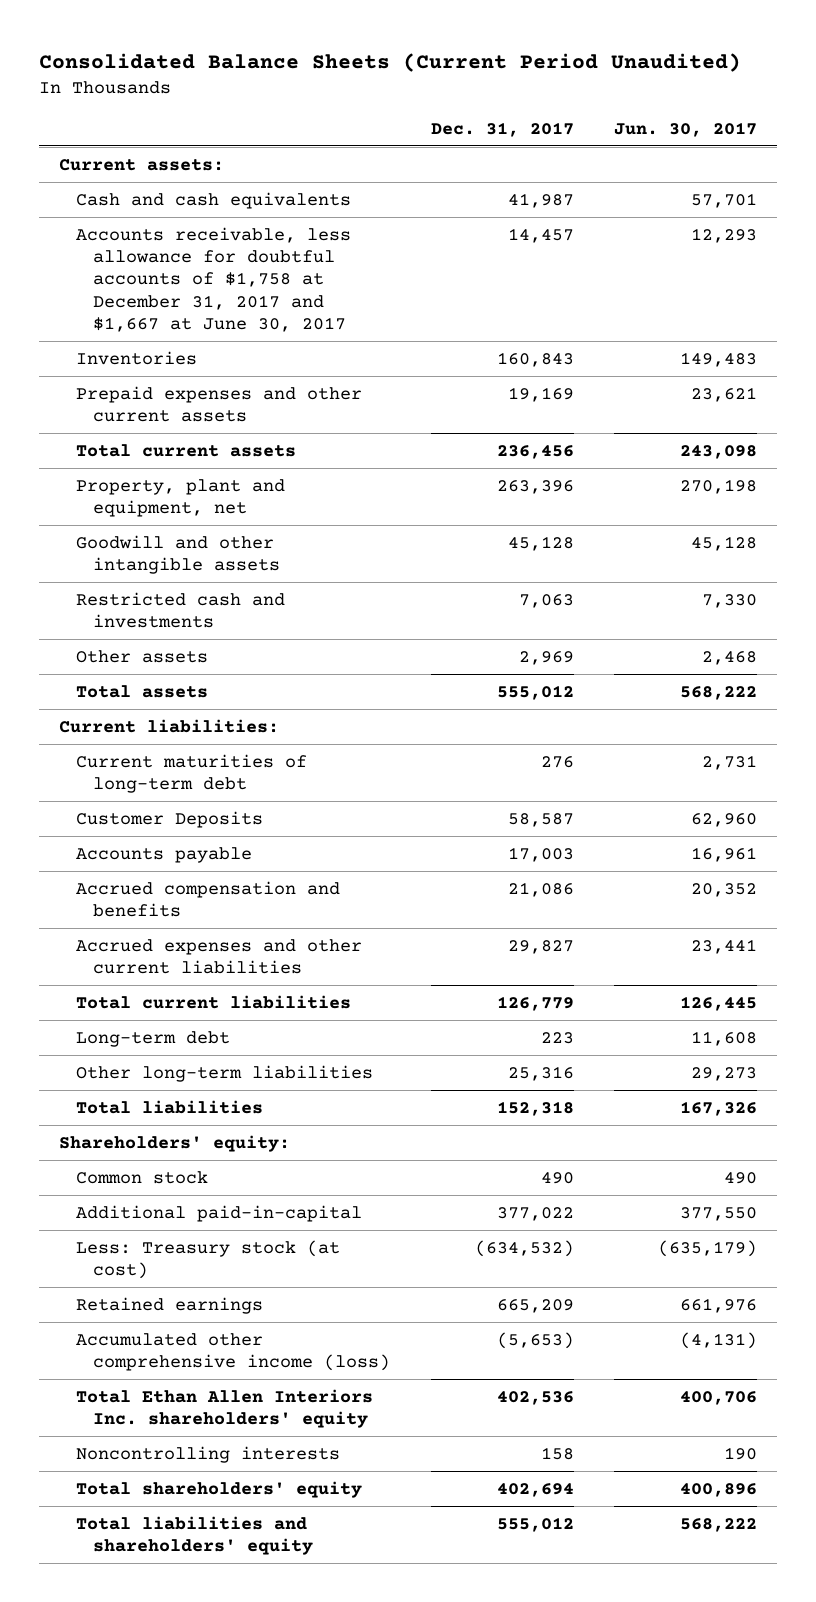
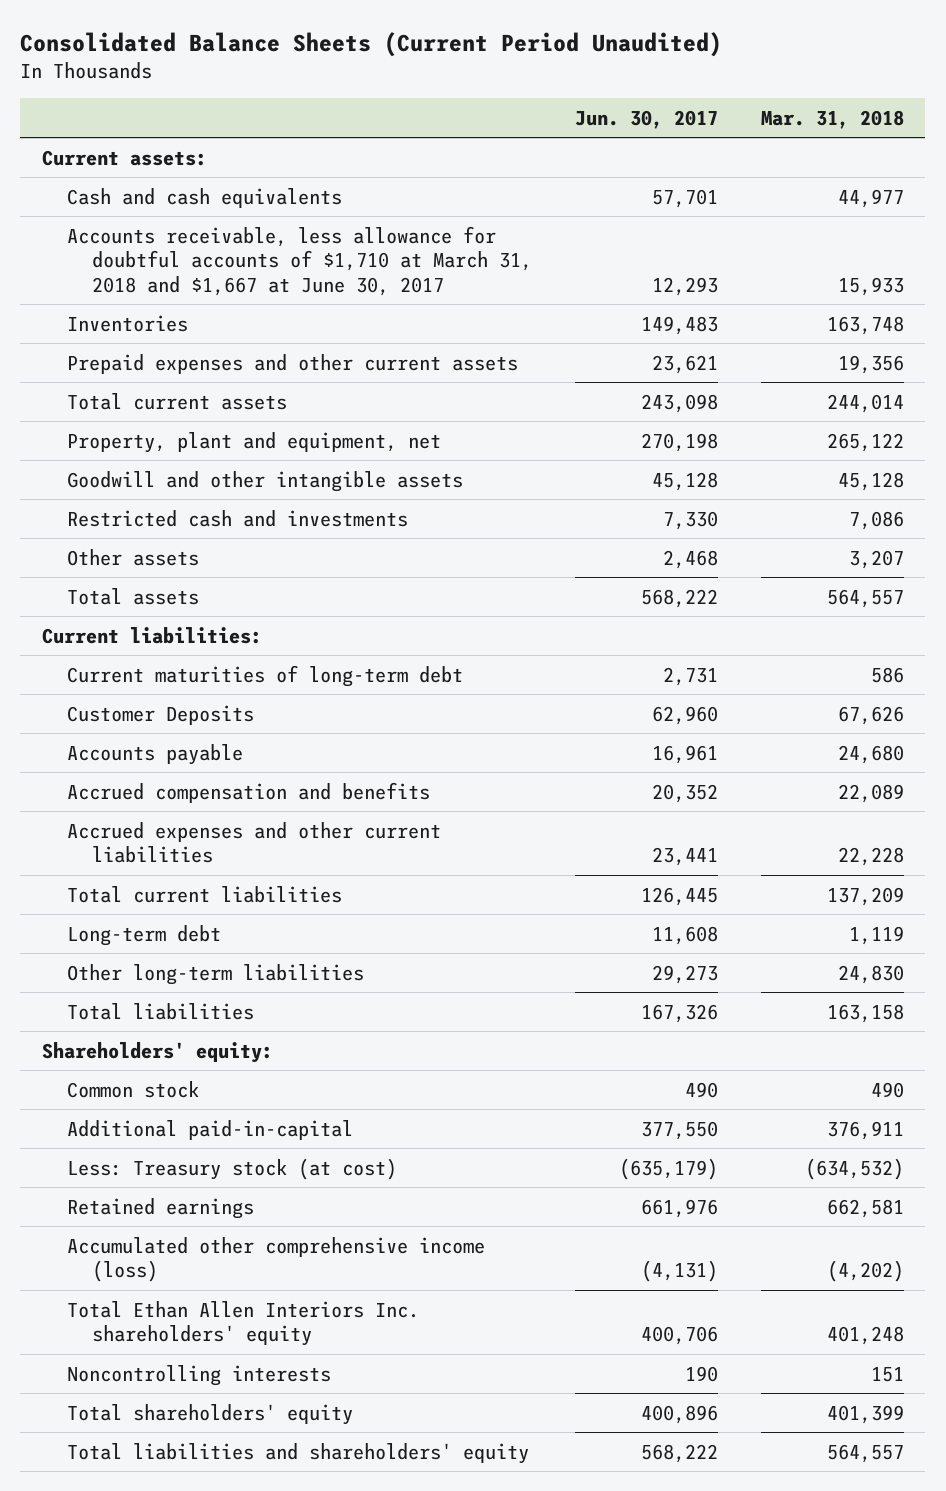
[430,121,574,137] Dec. 31, 2017 -> none
none -> [760,109,904,129] Mar. 31, 2018
[76,226,352,332] Accounts receivable, less allowance for doubtful accounts of $1,758 at December 31, 2017 and $1,667 at June 30, 2017 -> [66,225,532,296] Accounts receivable, less allowance for doubtful accounts of $1,710 at March 31, 2018 and $1,667 at June 30, 2017

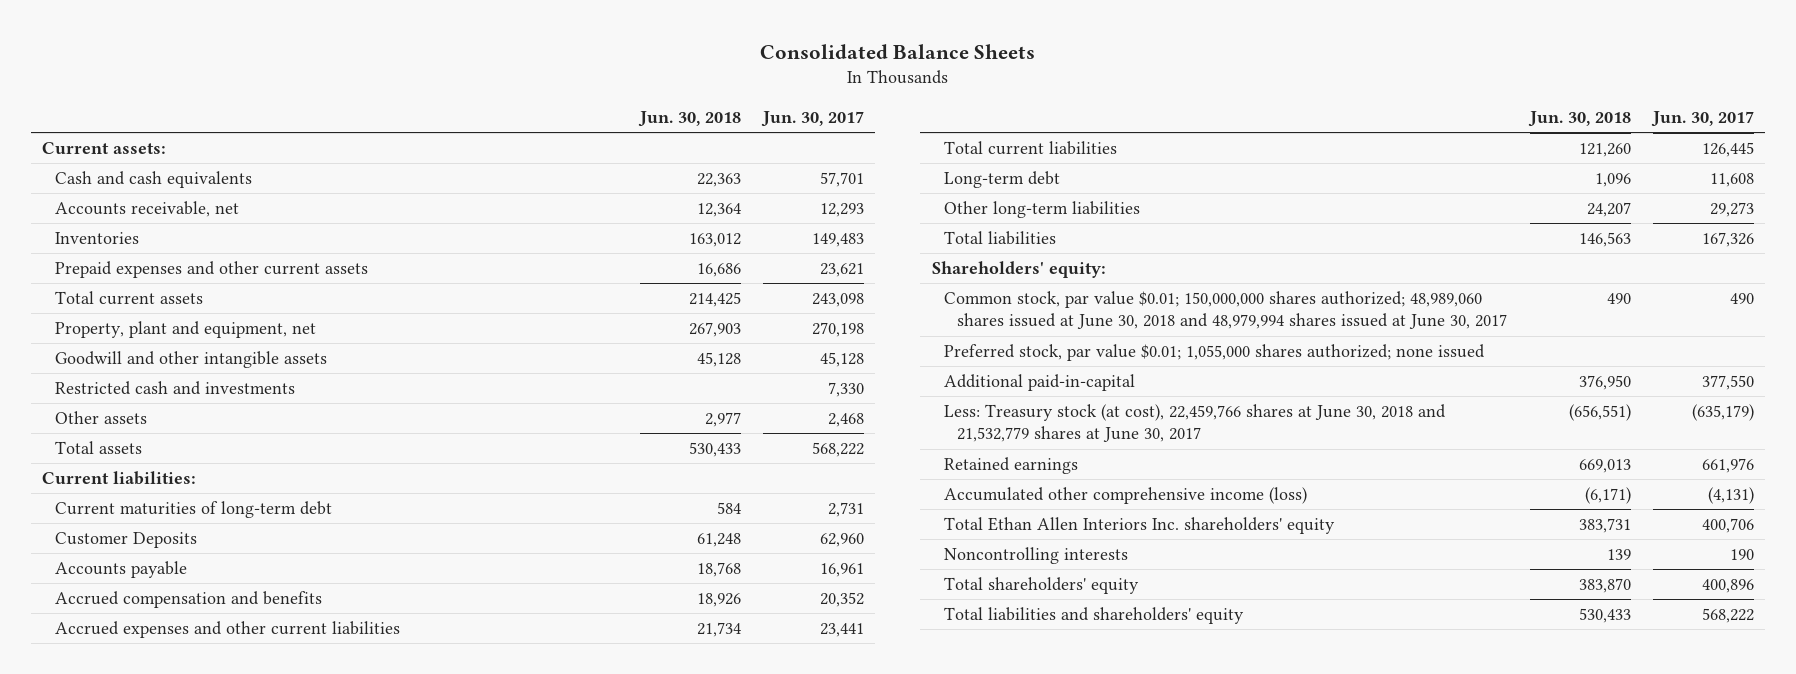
[20,32,723,58] Consolidated Balance Sheets (Current Period Unaudited) -> [759,43,1035,59] Consolidated Balance Sheets
[760,109,904,129] Mar. 31, 2018 -> none
none -> [637,110,741,127] Jun. 30, 2018
[66,225,532,296] Accounts receivable, less allowance for doubtful accounts of $1,710 at March 31, 2018 and $1,667 at June 30, 2017 -> [54,201,239,218] Accounts receivable, net
[66,1080,199,1098] Common stock -> [944,291,1508,330] Common stock, par value $0.01; 150,000,000 shares authorized; 48,989,060 shares issued at June 30, 2018 and 48,979,994 shares issued at June 30, 2017
none -> [944,344,1486,362] Preferred stock, par value $0.01; 1,055,000 shares authorized; none issued
[66,1157,397,1180] Less: Treasury stock (at cost) -> [944,404,1447,443] Less: Treasury stock (at cost), 22,459,766 shares at June 30, 2018 and 21,532,779 shares at June 30, 2017

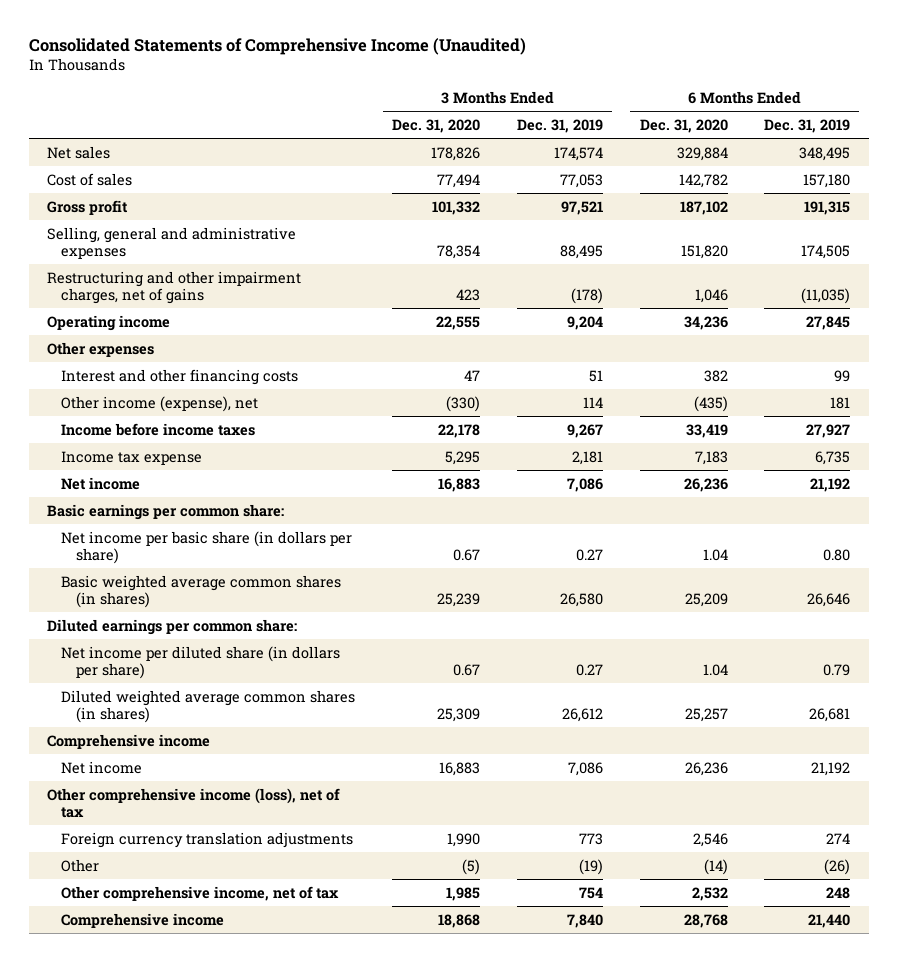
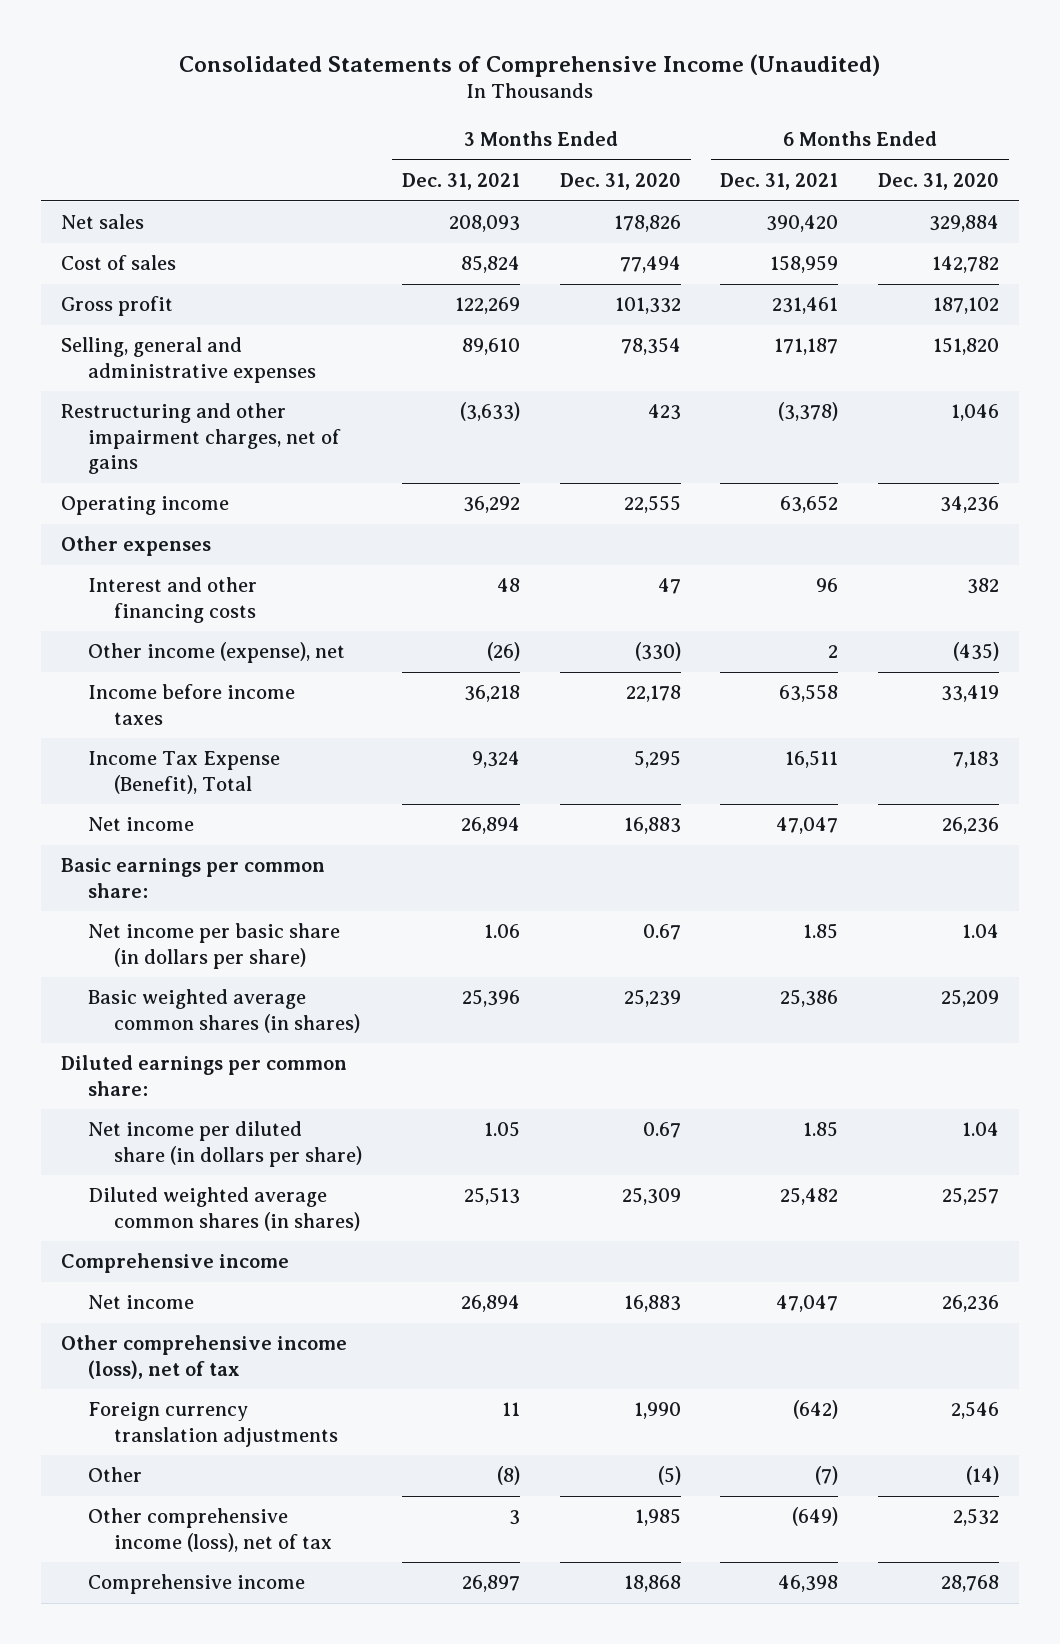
[516,118,603,133] Dec. 31, 2019 -> none
[764,118,851,133] Dec. 31, 2019 -> none
none -> [402,172,521,190] Dec. 31, 2021
none -> [720,172,839,190] Dec. 31, 2021
[61,450,203,465] Income tax expense -> [87,751,280,794] Income Tax Expense (Benefit), Total
[61,885,340,901] Other comprehensive income, net of tax -> [87,1508,333,1552] Other comprehensive income (loss), net of tax

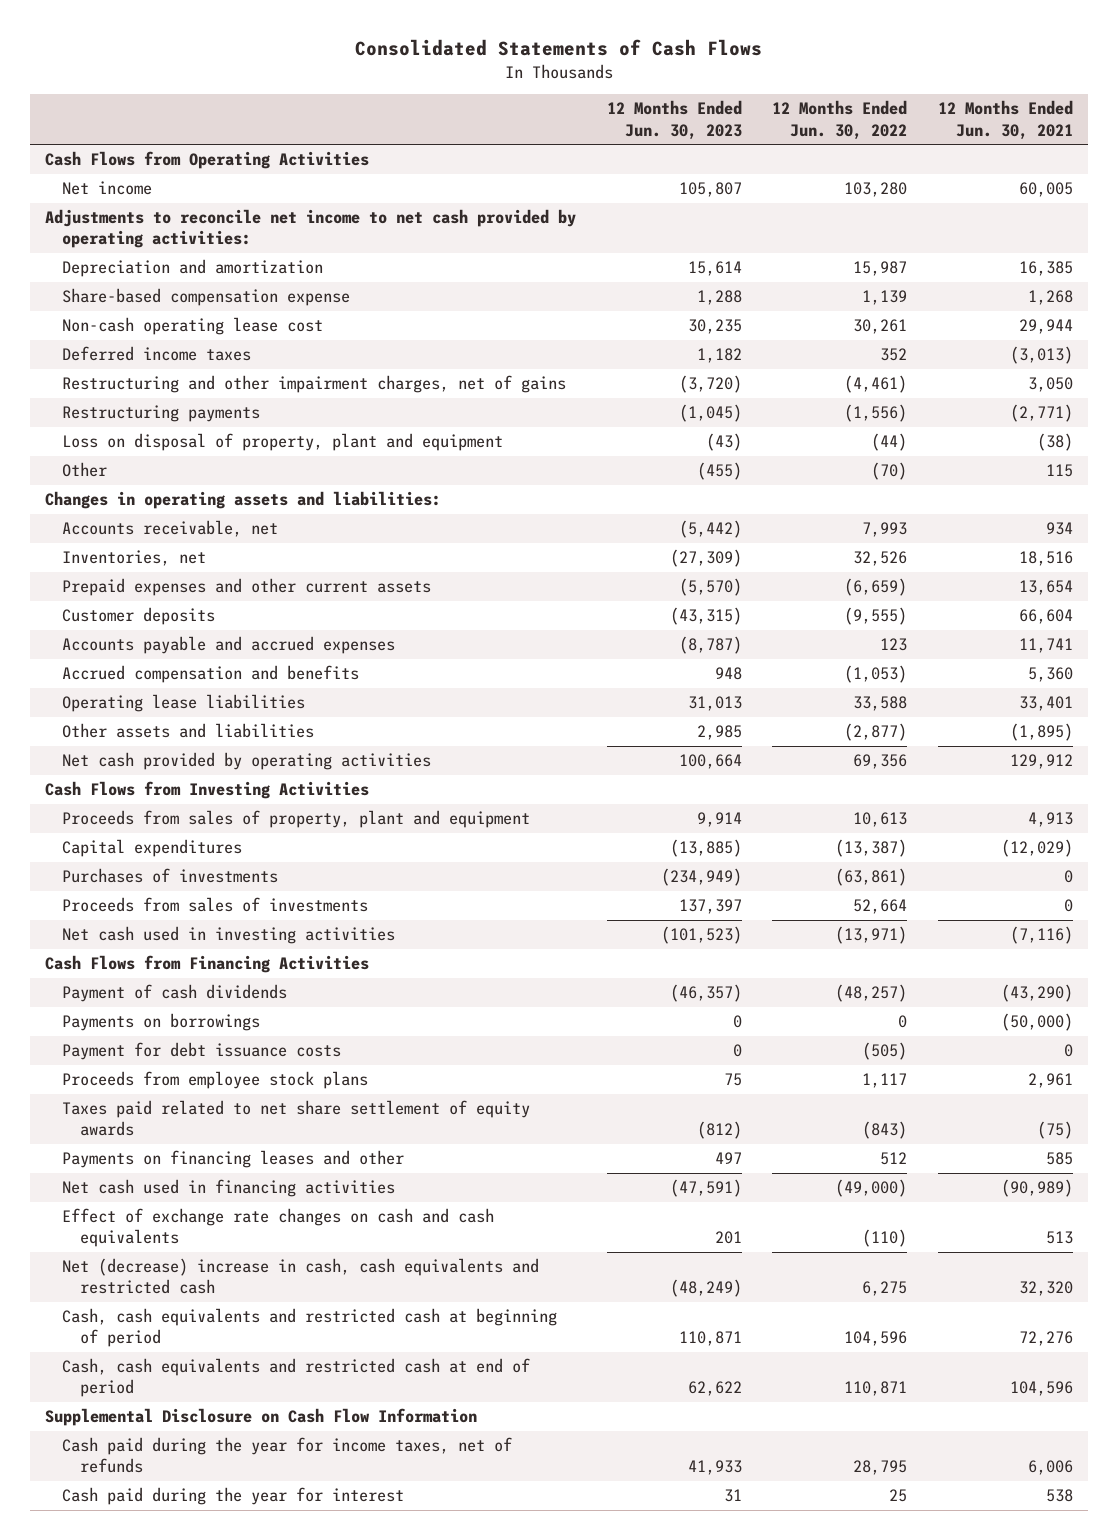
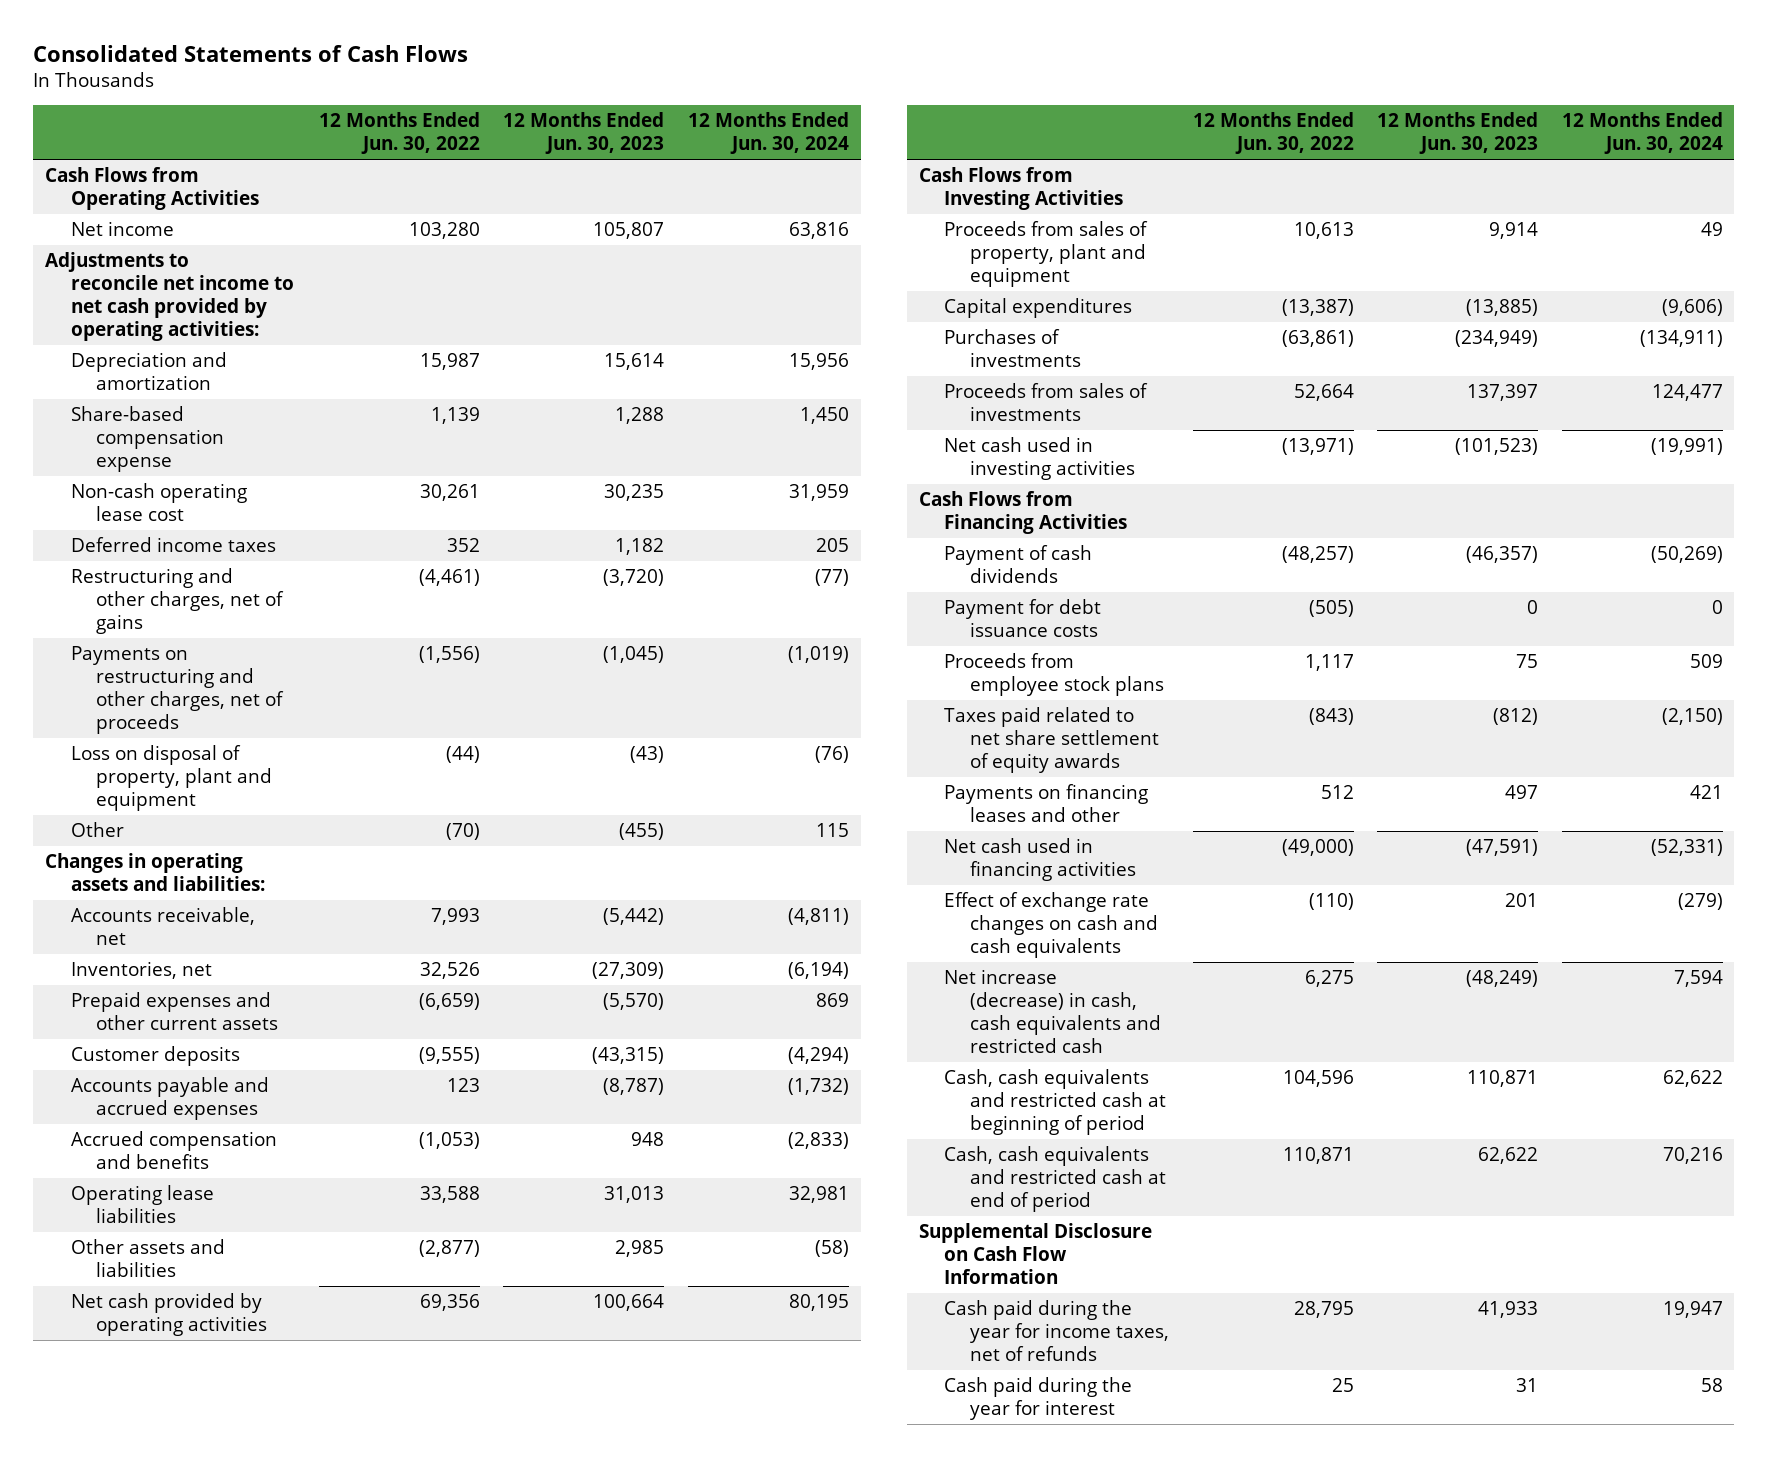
[938,100,1074,140] 12 Months Ended Jun. 30, 2021 -> none
none -> [687,112,849,155] 12 Months Ended Jun. 30, 2024
[62,375,567,394] Restructuring and other impairment charges, net of gains -> [70,567,285,635] Restructuring and other charges, net of gains
[62,405,261,423] Restructuring payments -> [70,645,285,735] Payments on restructuring and other charges, net of proceeds
[62,1013,261,1032] Payments on borrowings -> none
[62,1258,540,1295] Net (decrease) increase in cash, cash equivalents and restricted cash -> [944,968,1162,1054] Net increase (decrease) in cash, cash equivalents and restricted cash

